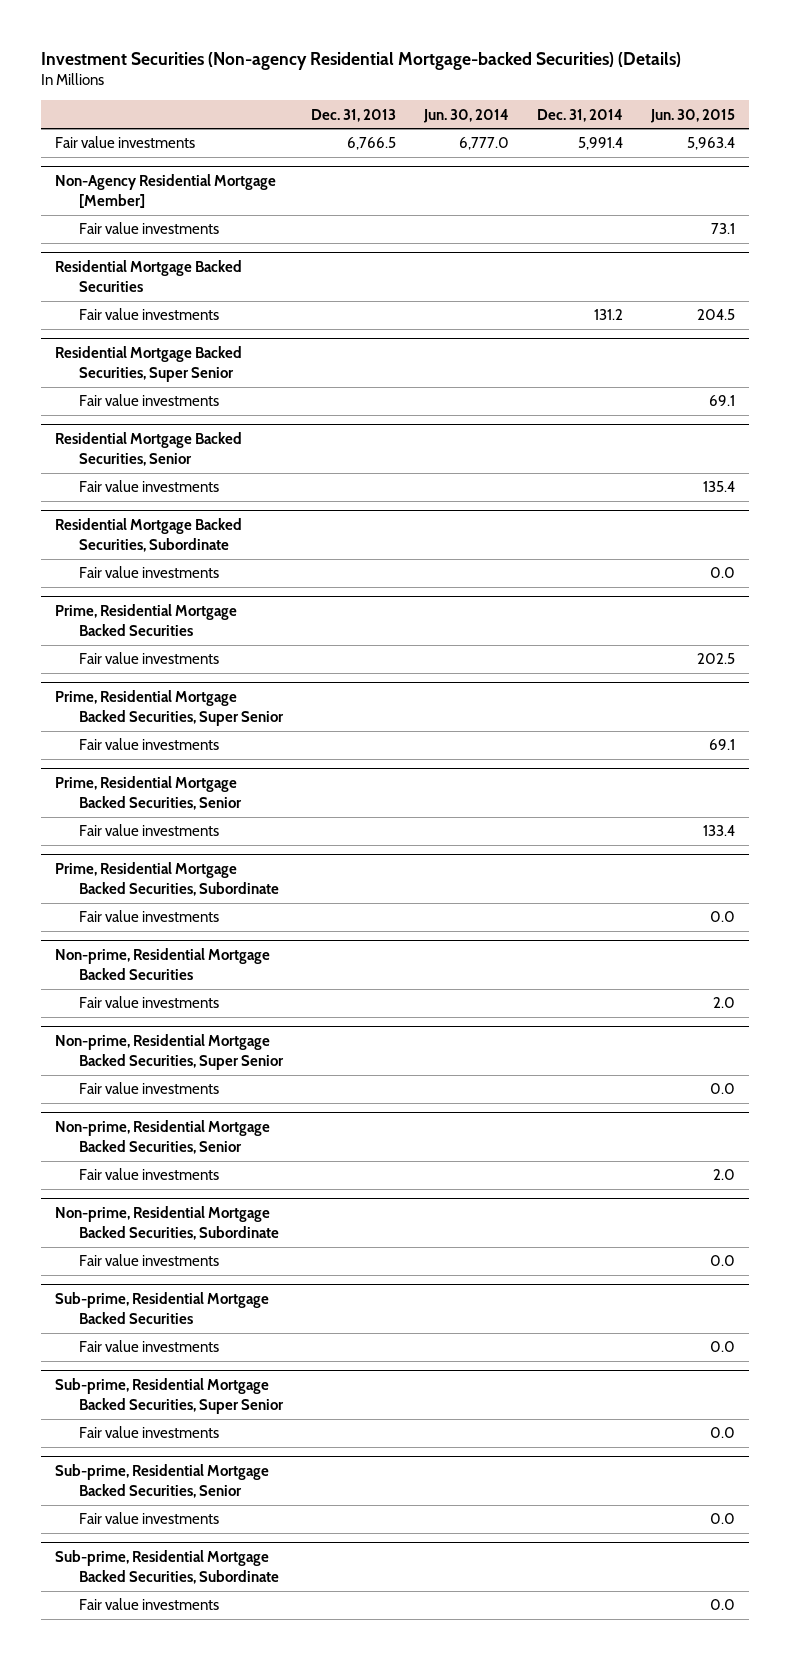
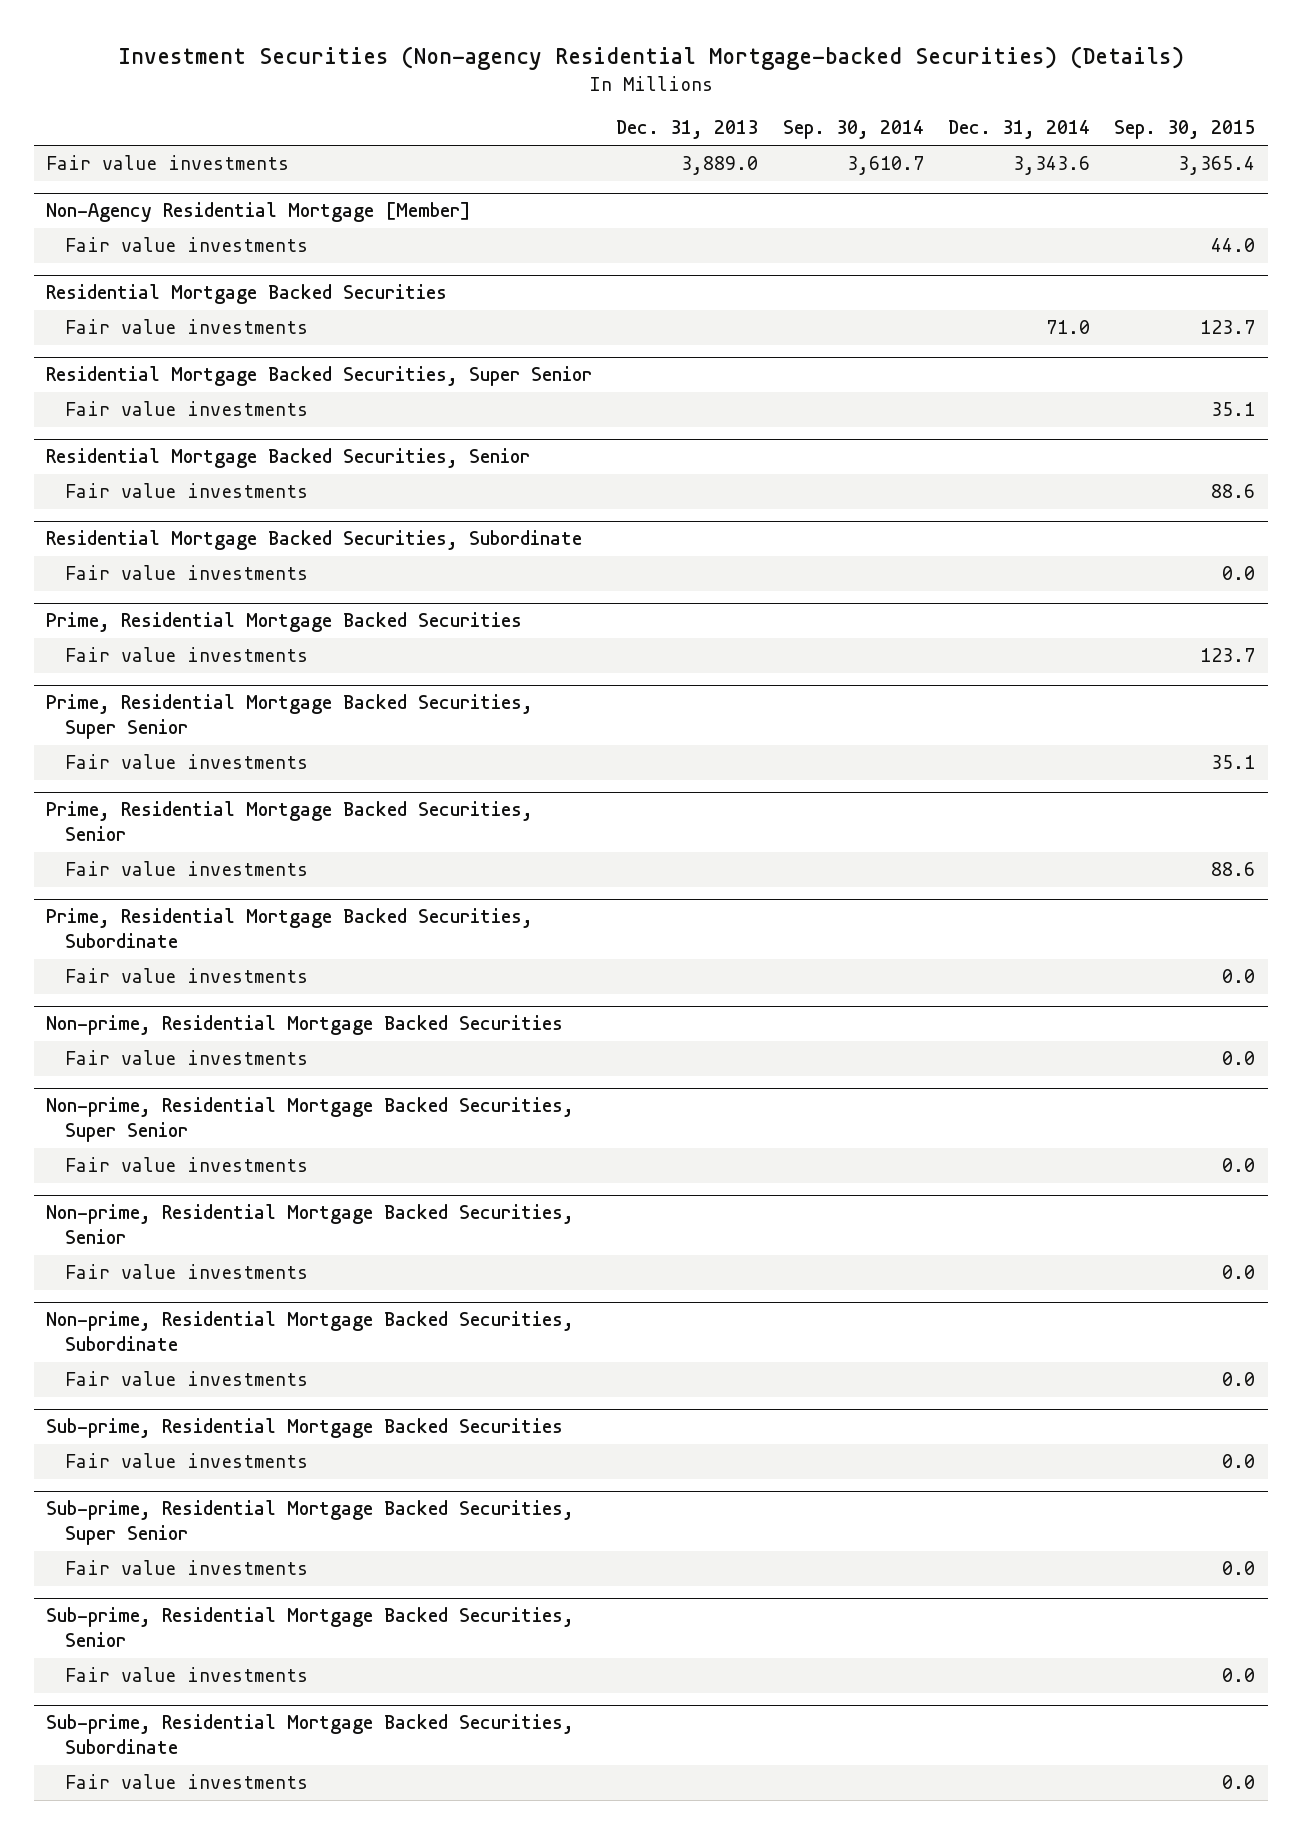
[423,108,510,123] Jun. 30, 2014 -> none
[650,108,736,123] Jun. 30, 2015 -> none
none -> [782,120,924,140] Sep. 30, 2014
none -> [1114,120,1256,140] Sep. 30, 2015
[347,137,397,151] 6,766.5 -> [681,156,759,176] 3,889.0
[578,137,624,151] 5,991.4 -> [1013,156,1091,176] 3,343.6
[594,309,624,321] 131.2 -> [1046,320,1091,335] 71.0

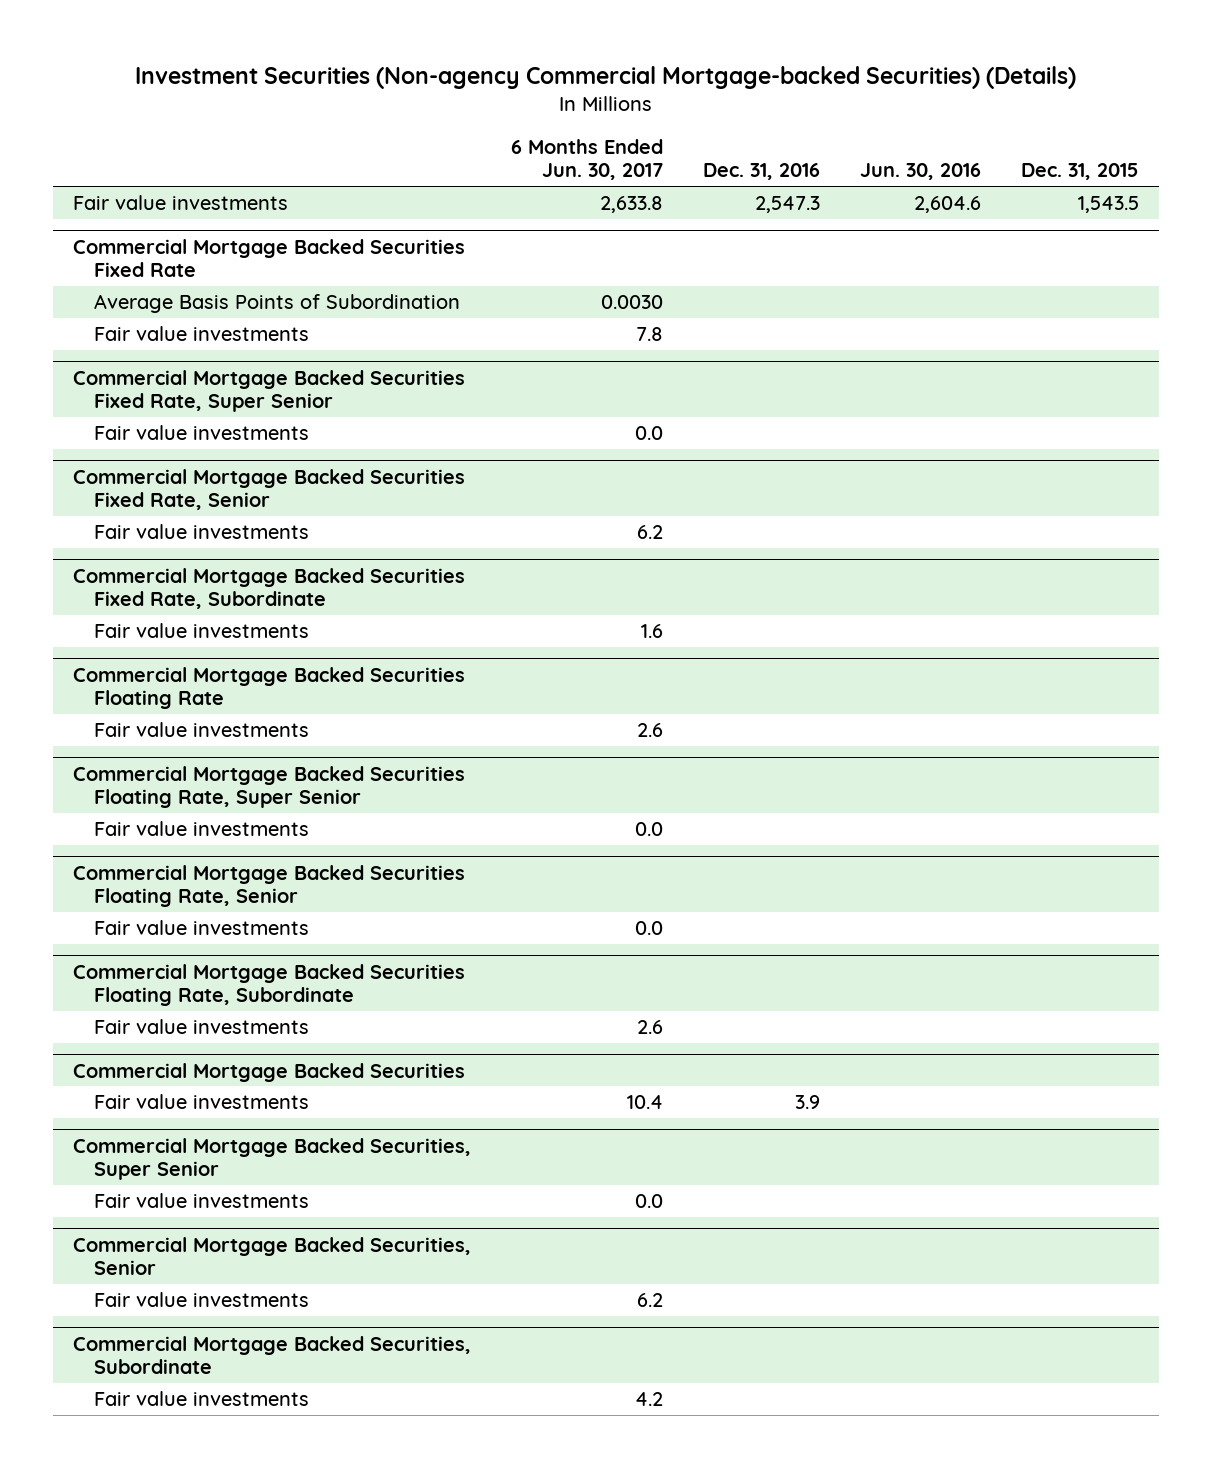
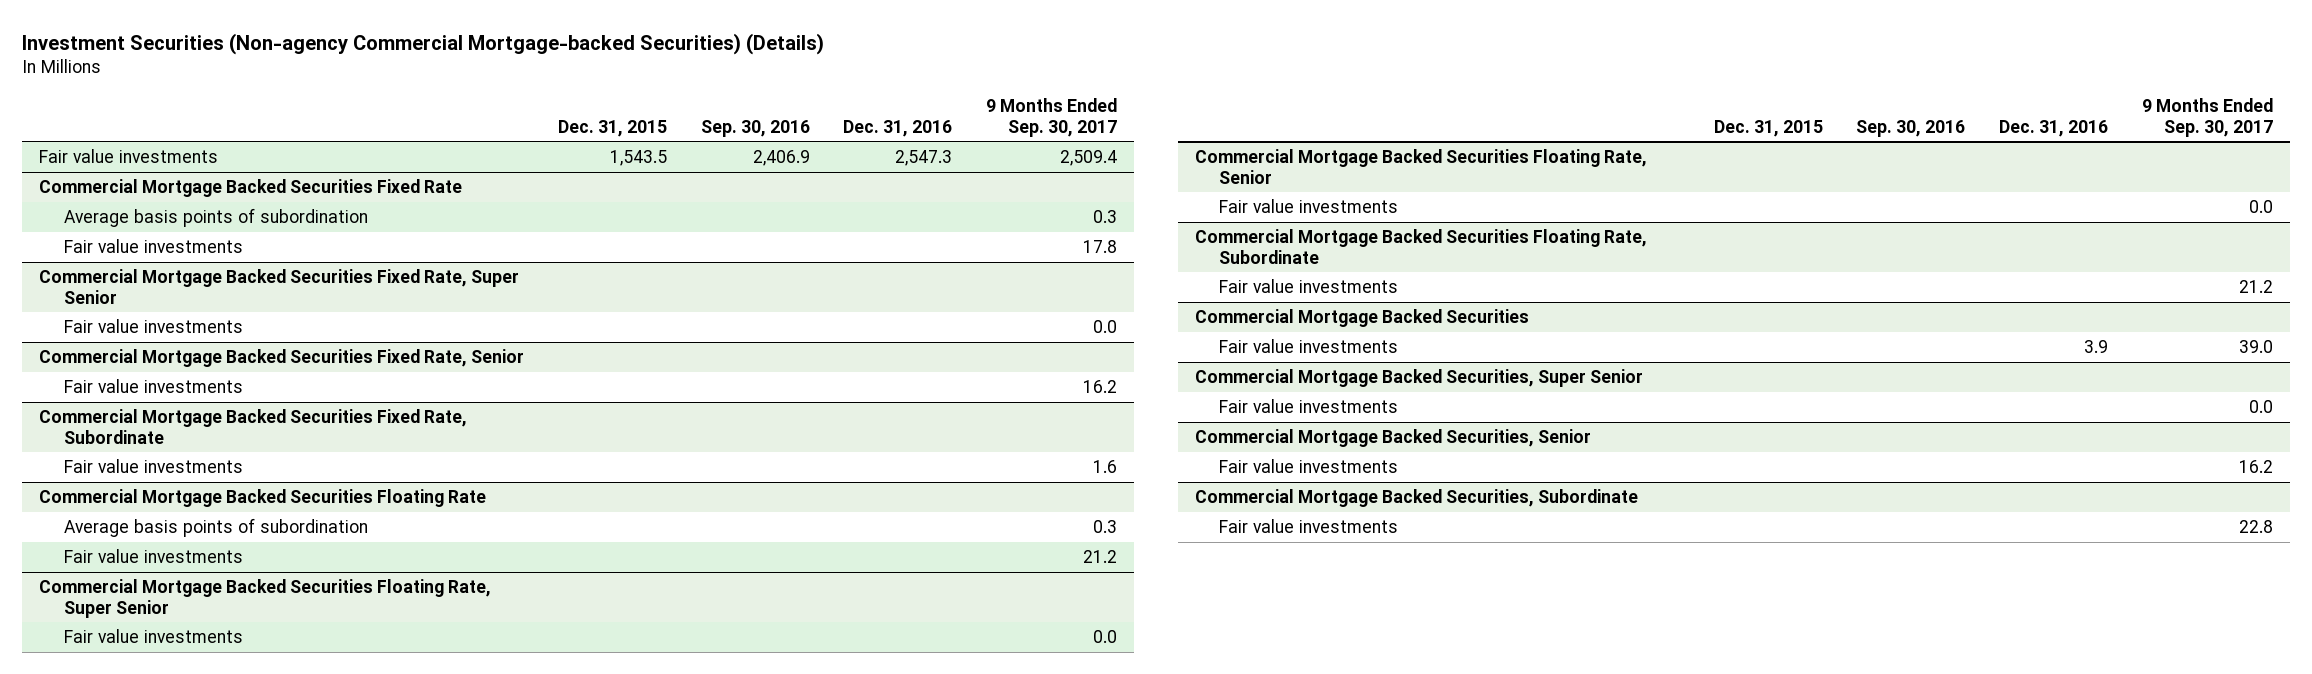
[510,138,663,181] 6 Months Ended Jun. 30, 2017 -> none
[860,163,982,181] Jun. 30, 2016 -> none
none -> [700,119,810,137] Sep. 30, 2016
none -> [986,98,1118,137] 9 Months Ended Sep. 30, 2017
[93,293,460,313] Average Basis Points of Subordination -> [63,208,368,228] Average basis points of subordination
none -> [63,518,368,538] Average basis points of subordination

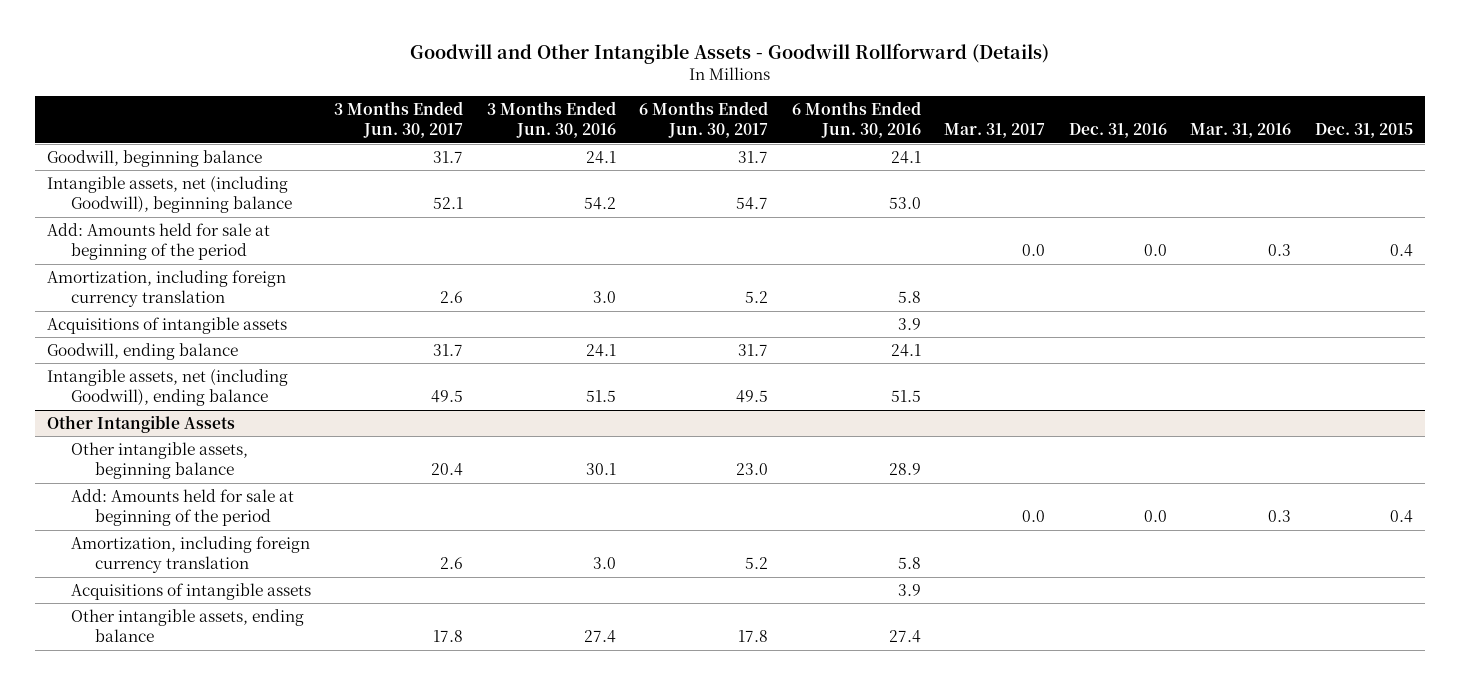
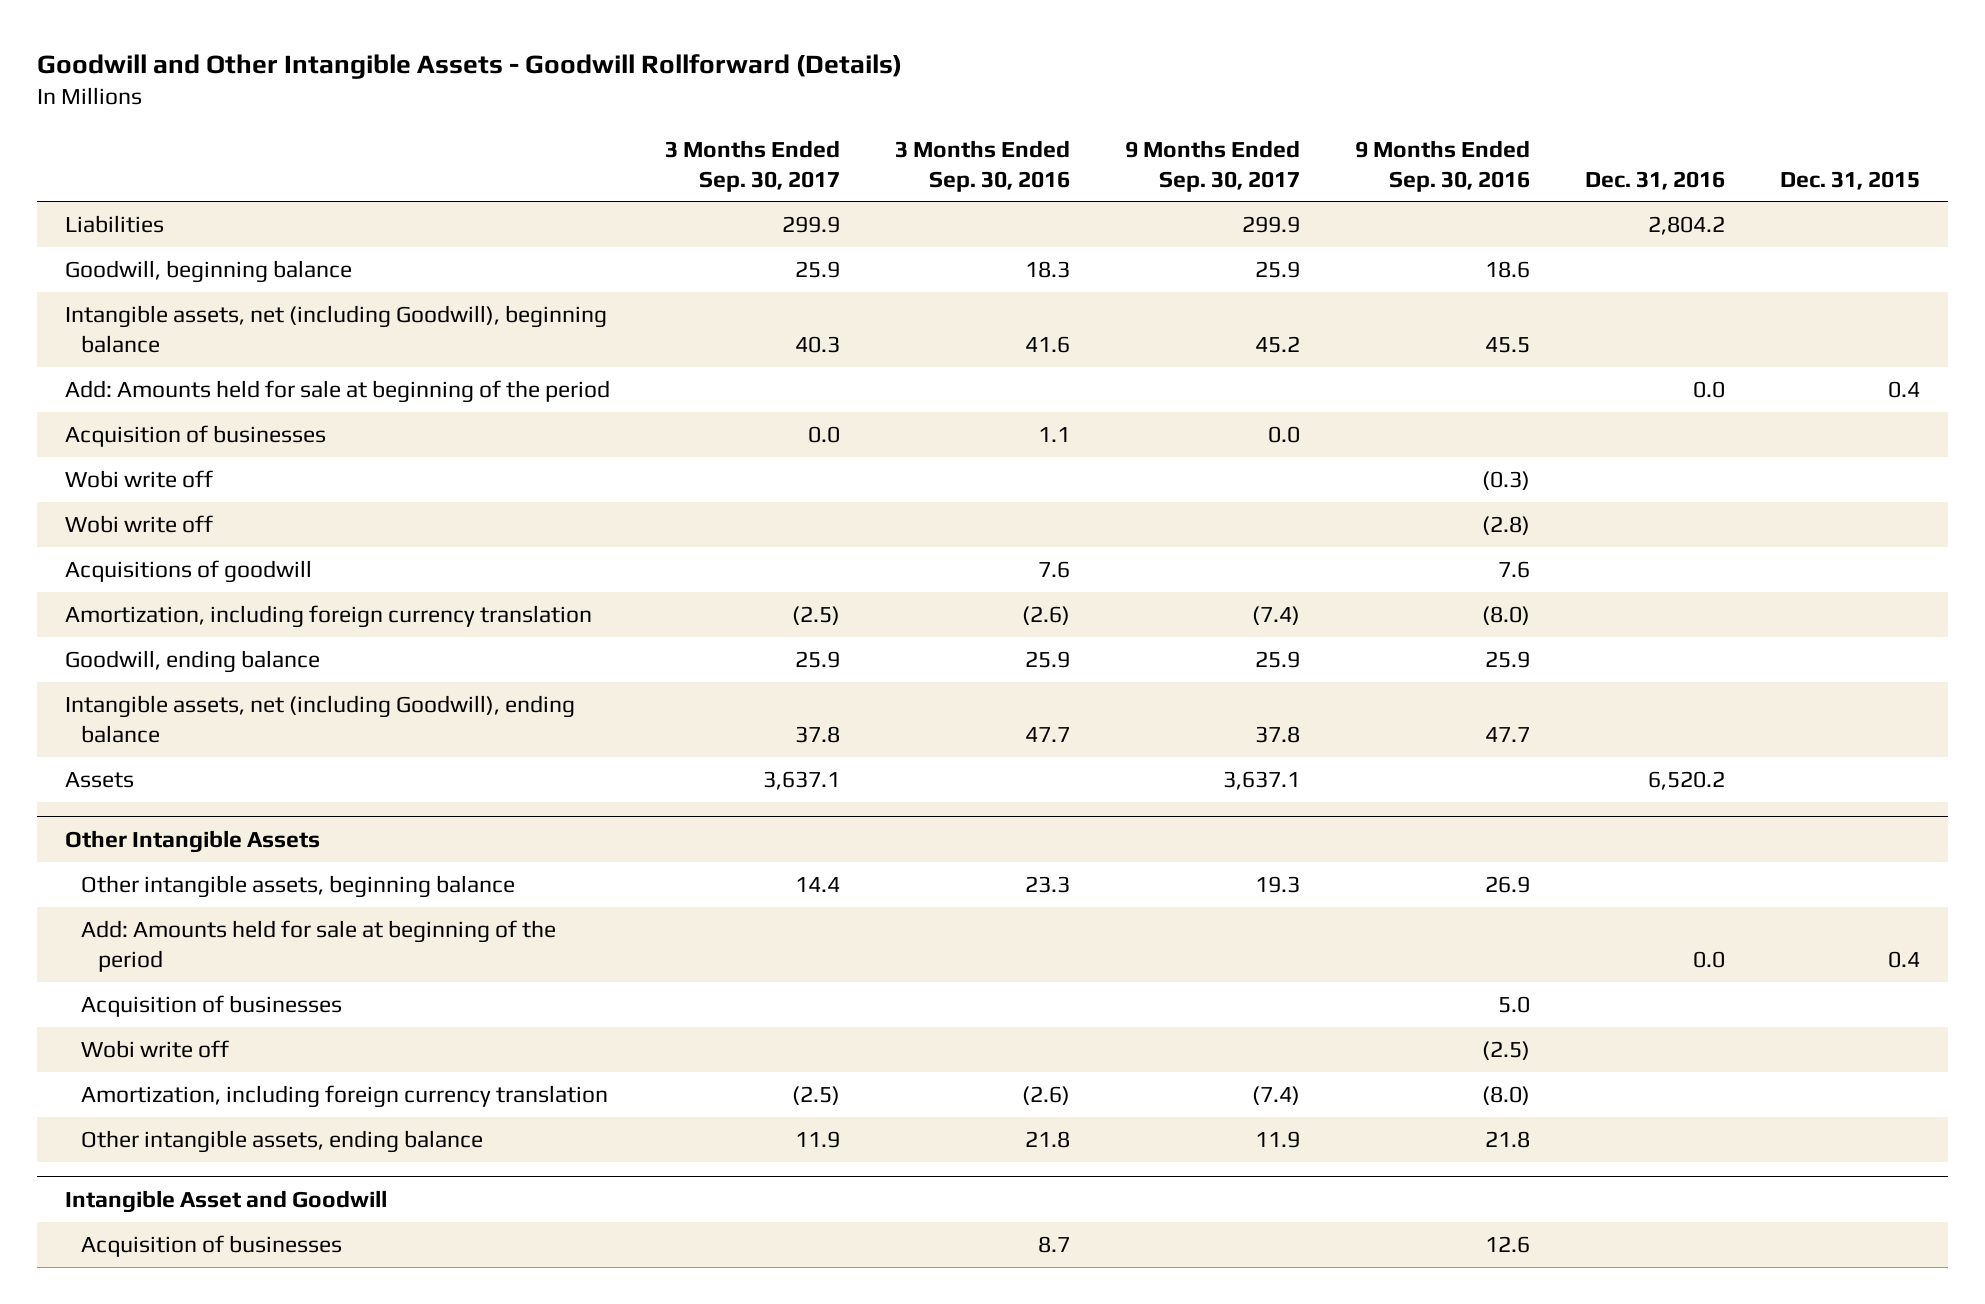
[334,100,464,139] 3 Months Ended Jun. 30, 2017 -> none
[486,100,616,139] 3 Months Ended Jun. 30, 2016 -> none
[639,100,769,139] 6 Months Ended Jun. 30, 2017 -> none
[791,100,921,139] 6 Months Ended Jun. 30, 2016 -> none
[944,123,1046,139] Mar. 31, 2017 -> none
[1190,123,1292,139] Mar. 31, 2016 -> none
none -> [664,139,840,192] 3 Months Ended Sep. 30, 2017
none -> [894,139,1070,192] 3 Months Ended Sep. 30, 2016
none -> [1124,139,1300,192] 9 Months Ended Sep. 30, 2017
none -> [1355,139,1531,192] 9 Months Ended Sep. 30, 2016
none -> [64,214,164,233] Liabilities
none -> [64,424,326,447] Acquisition of businesses
none -> [64,469,213,488] Wobi write off
none -> [64,514,213,533] Wobi write off
none -> [64,559,312,583] Acquisitions of goodwill
[46,316,287,334] Acquisitions of intangible assets -> none
none -> [64,771,134,788] Assets
none -> [81,994,343,1017] Acquisition of businesses
none -> [81,1039,230,1058] Wobi write off
[70,582,311,600] Acquisitions of intangible assets -> none
none -> [64,1189,387,1213] Intangible Asset and Goodwill
none -> [81,1234,343,1257] Acquisition of businesses

